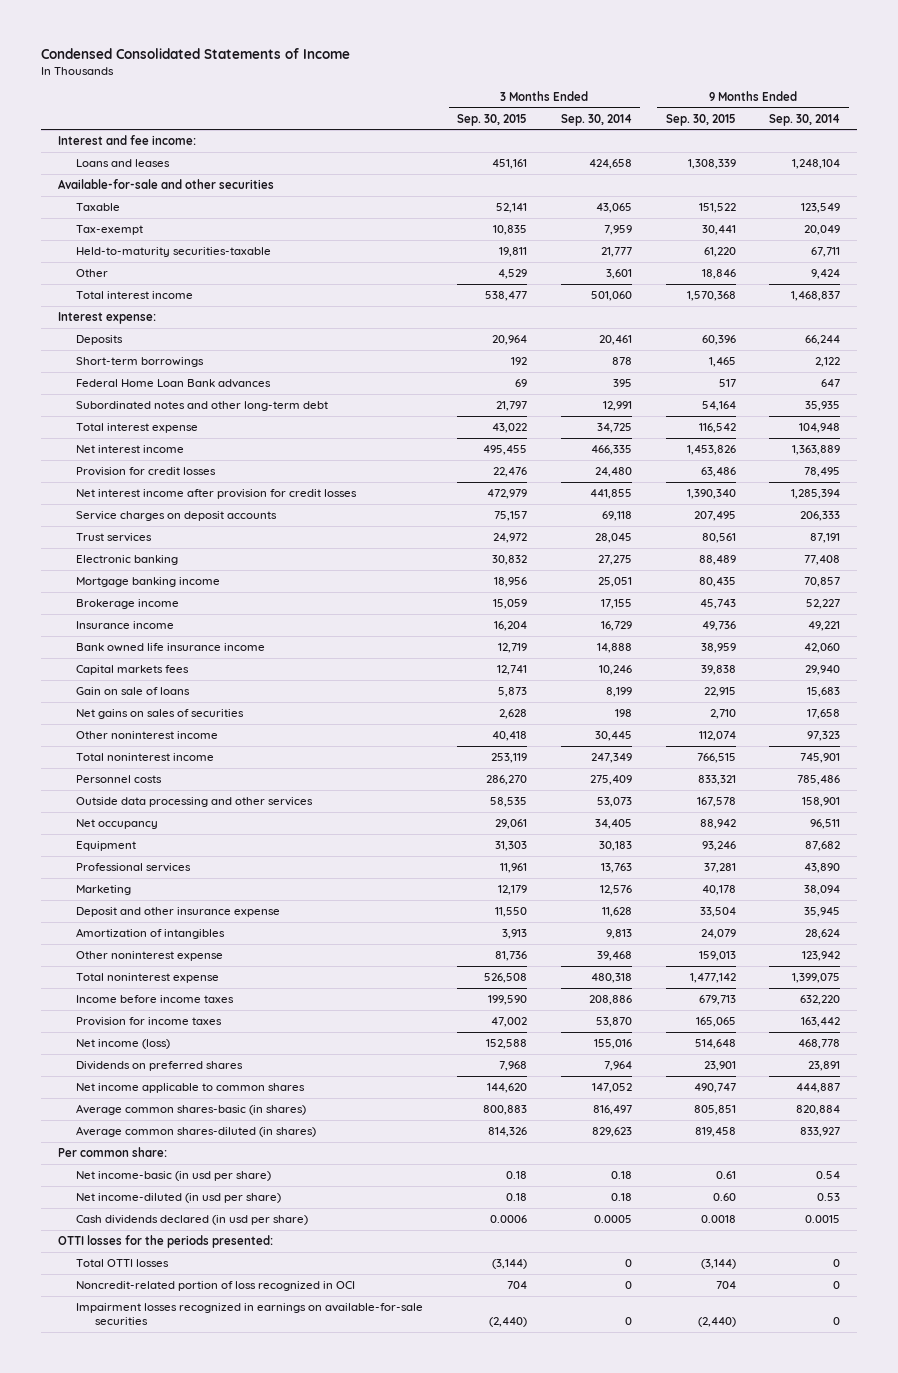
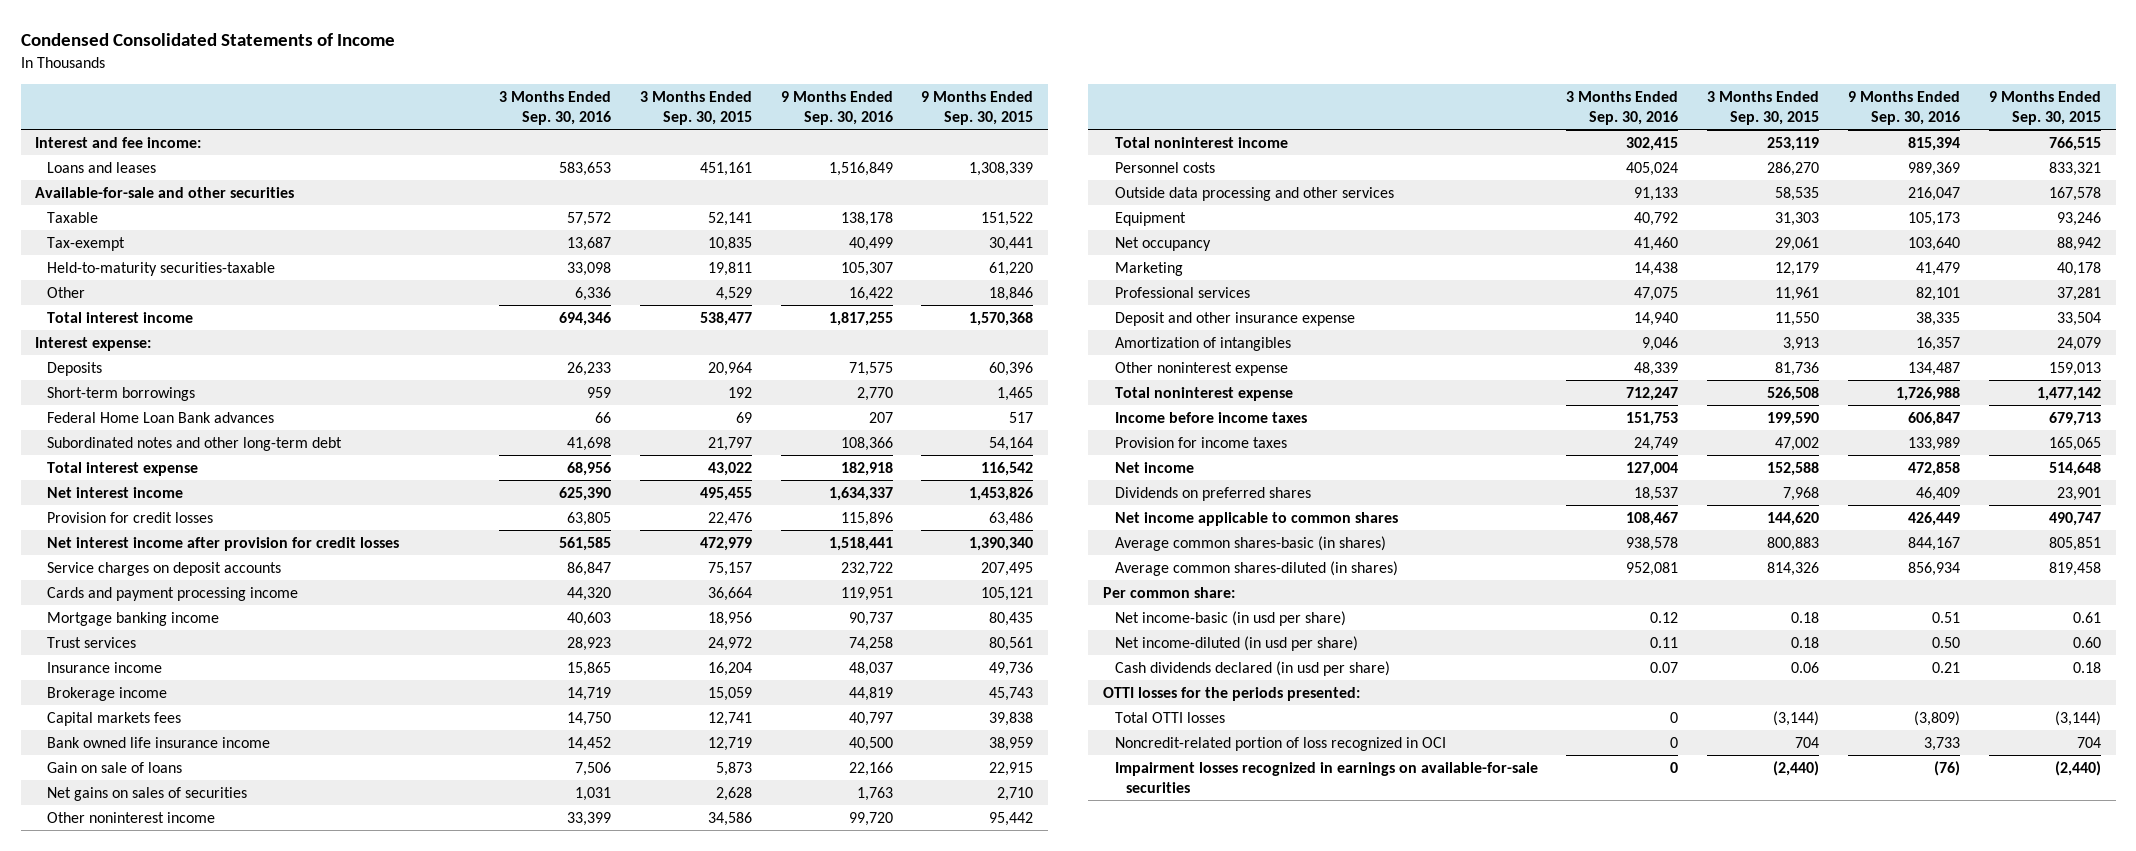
[560,113,632,126] Sep. 30, 2014 -> none
[769,113,841,126] Sep. 30, 2014 -> none
none -> [498,90,611,126] 3 Months Ended Sep. 30, 2016
none -> [780,90,893,126] 9 Months Ended Sep. 30, 2016
[76,554,179,565] Electronic banking -> none
none -> [46,586,298,601] Cards and payment processing income
[76,532,153,542] Trust services -> [46,636,136,648] Trust services
[76,598,180,609] Brokerage income -> [46,686,167,701] Brokerage income
[76,642,266,652] Bank owned life insurance income -> [46,736,270,748] Bank owned life insurance income
[491,730,527,741] 40,418 -> [707,811,752,826] 34,586
[698,730,736,741] 112,074 -> [989,811,1034,826] 95,442
[76,818,159,829] Net occupancy -> [1114,236,1211,251] Net occupancy
[76,862,192,872] Professional services -> [1114,286,1250,298] Professional services
[76,1038,171,1049] Net income (loss) -> [1114,461,1194,473] Net income
[489,1214,527,1223] 0.0006 -> [1791,661,1820,673] 0.06
[700,1214,736,1223] 0.0018 -> [2073,661,2102,673] 0.18

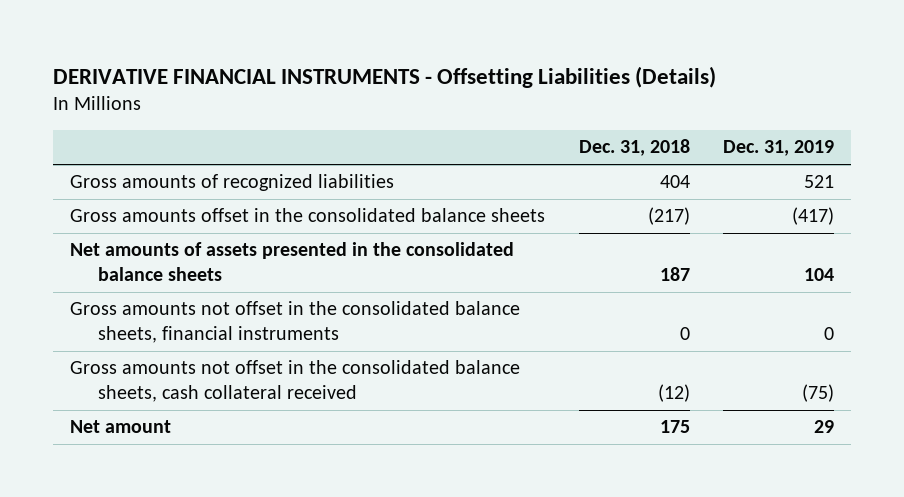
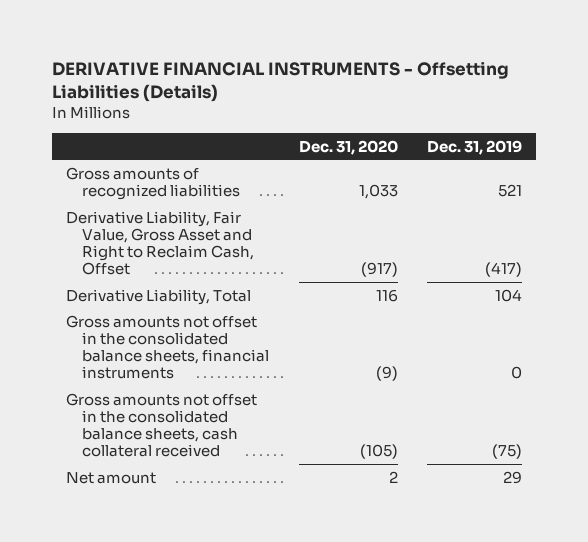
[578,139,690,157] Dec. 31, 2018 -> none
none -> [298,139,398,155] Dec. 31, 2020
[69,208,545,223] Gross amounts offset in the consolidated balance sheets -> [66,210,255,276] Derivative Liability, Fair Value, Gross Asset and Right to Reclaim Cash, Offset
[69,242,514,282] Net amounts of assets presented in the consolidated balance sheets -> [66,288,252,305] Derivative Liability, Total

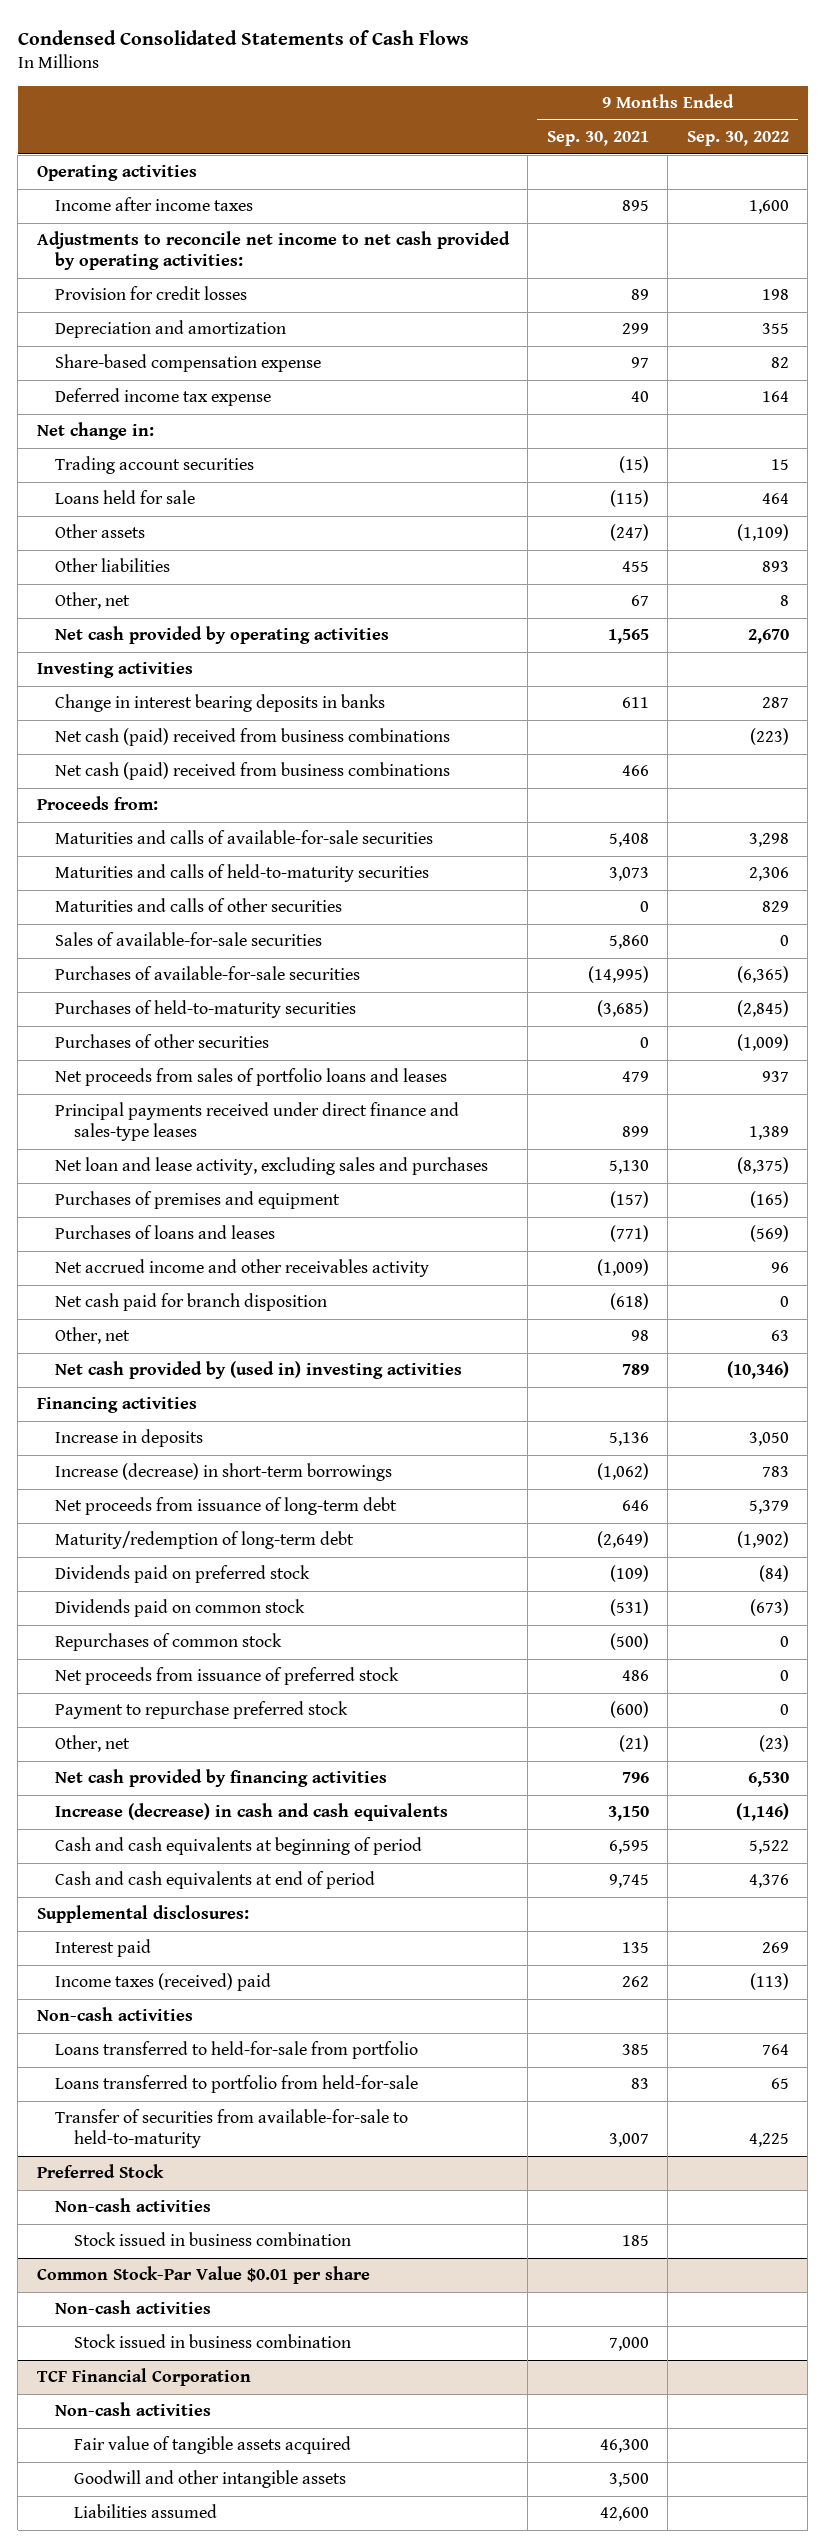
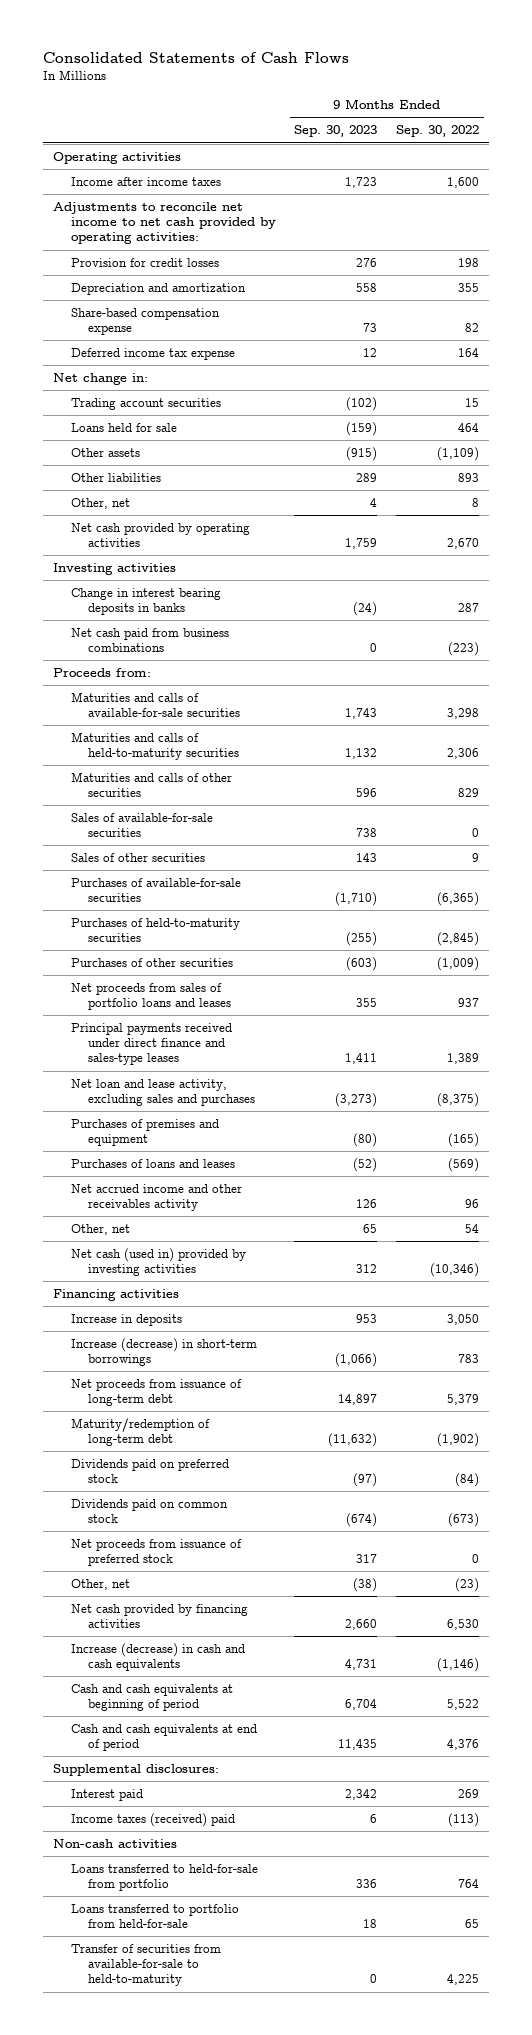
[17,29,469,45] Condensed Consolidated Statements of Cash Flows -> [43,51,350,63] Consolidated Statements of Cash Flows
[546,131,649,147] Sep. 30, 2021 -> none
none -> [294,125,378,138] Sep. 30, 2023
[55,762,451,781] Net cash (paid) received from business combinations -> none
[55,728,451,747] Net cash (paid) received from business combinations -> [70,627,229,653] Net cash paid from business combinations
none -> [70,852,205,862] Sales of other securities
[55,1293,328,1312] Net cash paid for branch disposition -> none
[770,1330,789,1342] 63 -> [465,1223,480,1233] 54
[55,1361,463,1380] Net cash provided by (used in) investing activities -> [70,1247,246,1277] Net cash (used in) provided by investing activities
[55,1633,283,1652] Repurchases of common stock -> none
[55,1701,349,1720] Payment to repurchase preferred stock -> none
[36,2164,164,2179] Preferred Stock -> none
[55,2198,212,2213] Non-cash activities -> none
[73,2232,351,2247] Stock issued in business combination -> none
[36,2266,370,2285] Common Stock-Par Value $0.01 per share -> none
[55,2300,212,2315] Non-cash activities -> none
[73,2334,351,2349] Stock issued in business combination -> none
[36,2368,251,2387] TCF Financial Corporation -> none
[55,2402,212,2417] Non-cash activities -> none
[73,2436,351,2455] Fair value of tangible assets acquired -> none
[73,2470,346,2489] Goodwill and other intangible assets -> none
[73,2504,217,2519] Liabilities assumed -> none

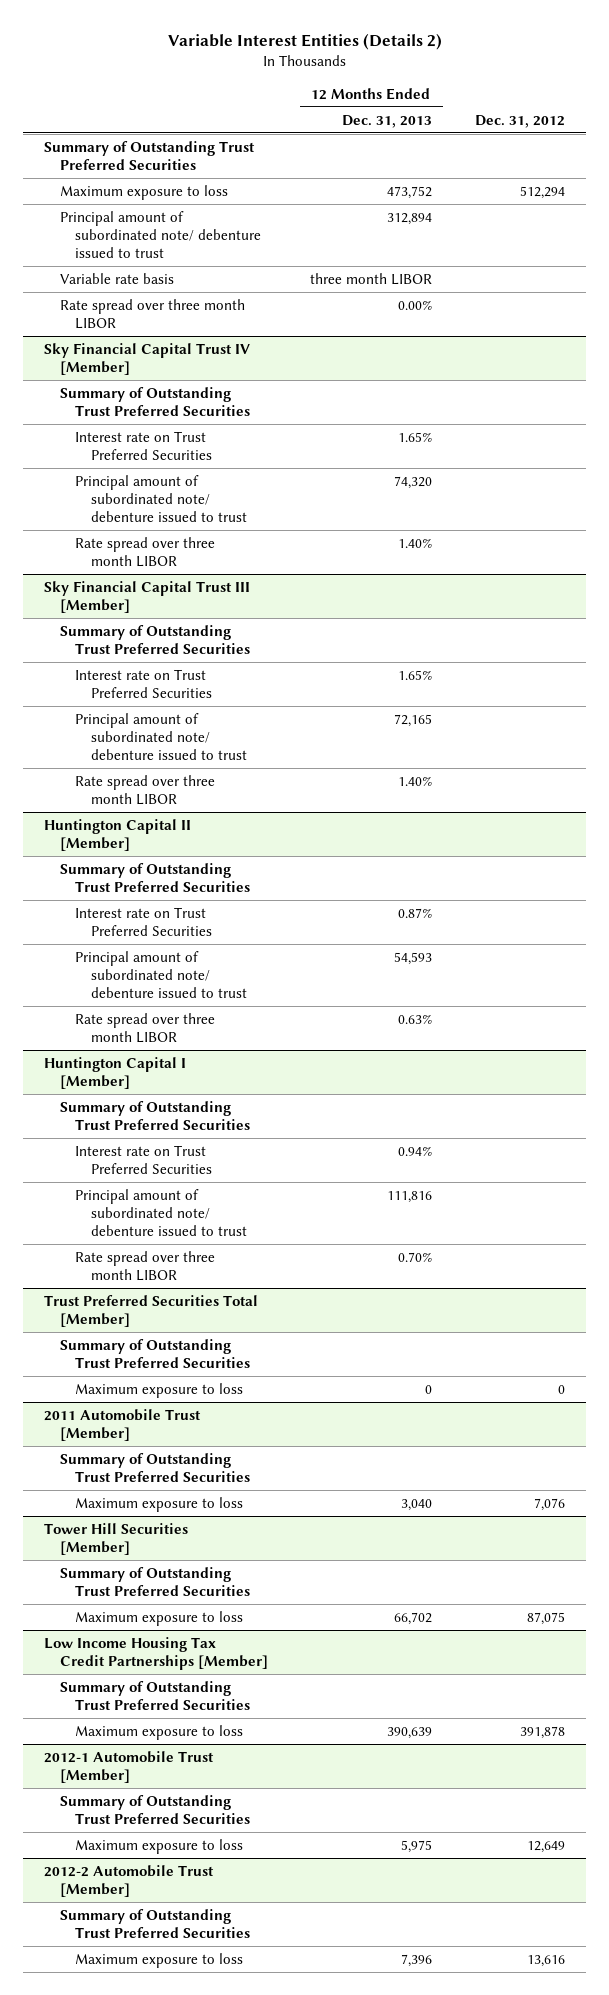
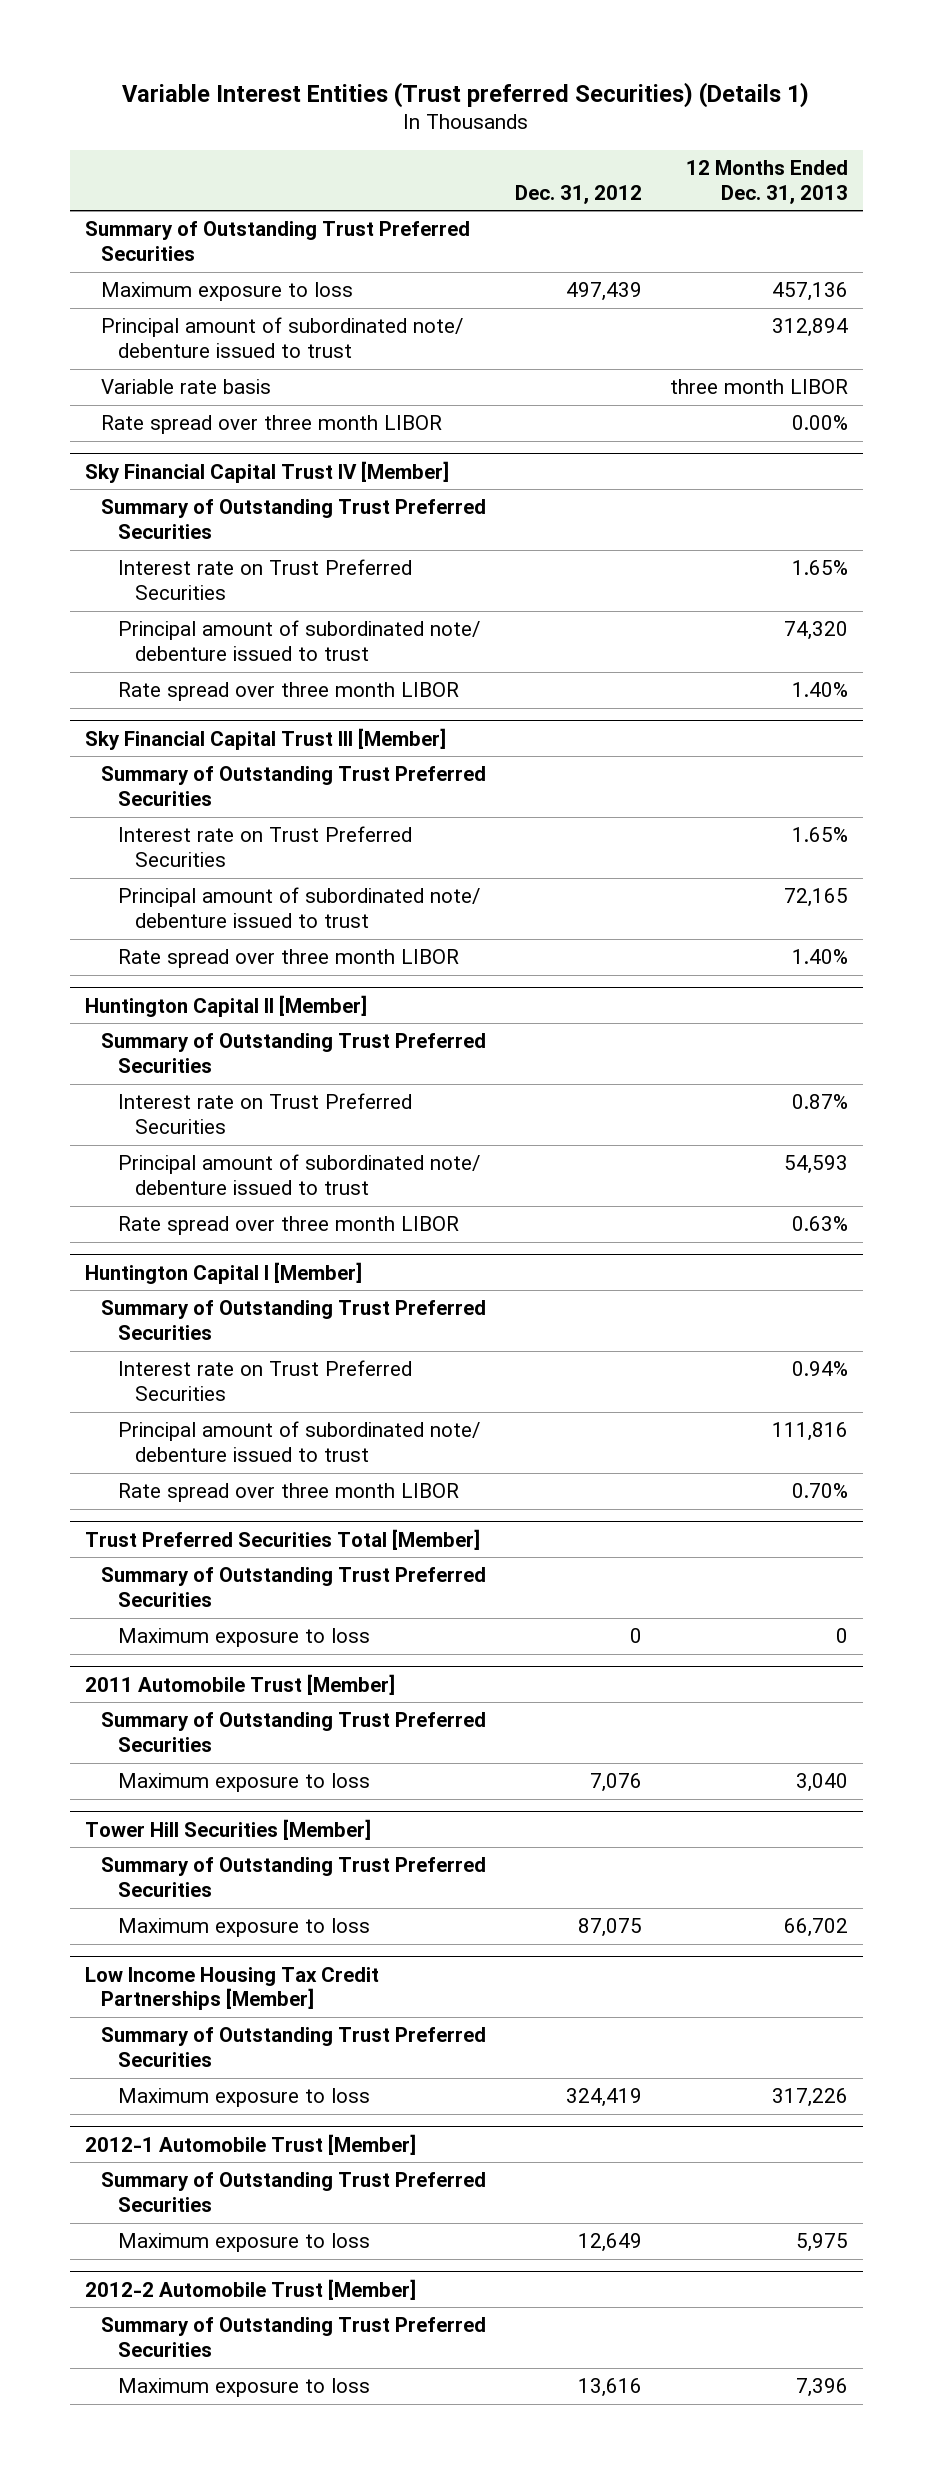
[167,33,442,51] Variable Interest Entities (Details 2) -> [122,81,810,108] Variable Interest Entities (Trust preferred Securities) (Details 1)
[387,185,433,199] 473,752 -> [772,282,849,302] 457,136
[520,185,566,199] 512,294 -> [565,282,642,302] 497,439
[387,1726,433,1739] 390,639 -> [772,2088,849,2108] 317,226
[520,1725,566,1739] 391,878 -> [565,2088,642,2108] 324,419

